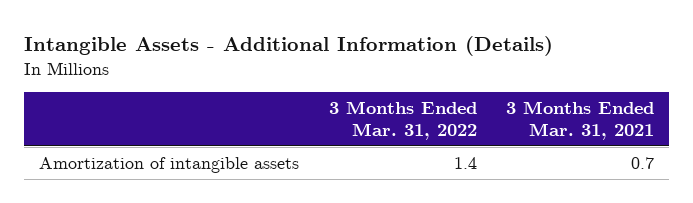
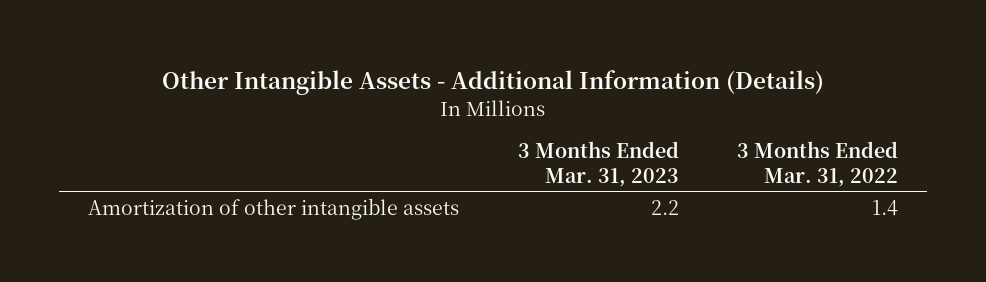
[24,36,554,57] Intangible Assets - Additional Information (Details) -> [162,70,825,96] Other Intangible Assets - Additional Information (Details)
[506,100,655,140] 3 Months Ended Mar. 31, 2021 -> none
none -> [517,140,679,187] 3 Months Ended Mar. 31, 2023
[39,156,300,173] Amortization of intangible assets -> [87,197,459,220] Amortization of other intangible assets

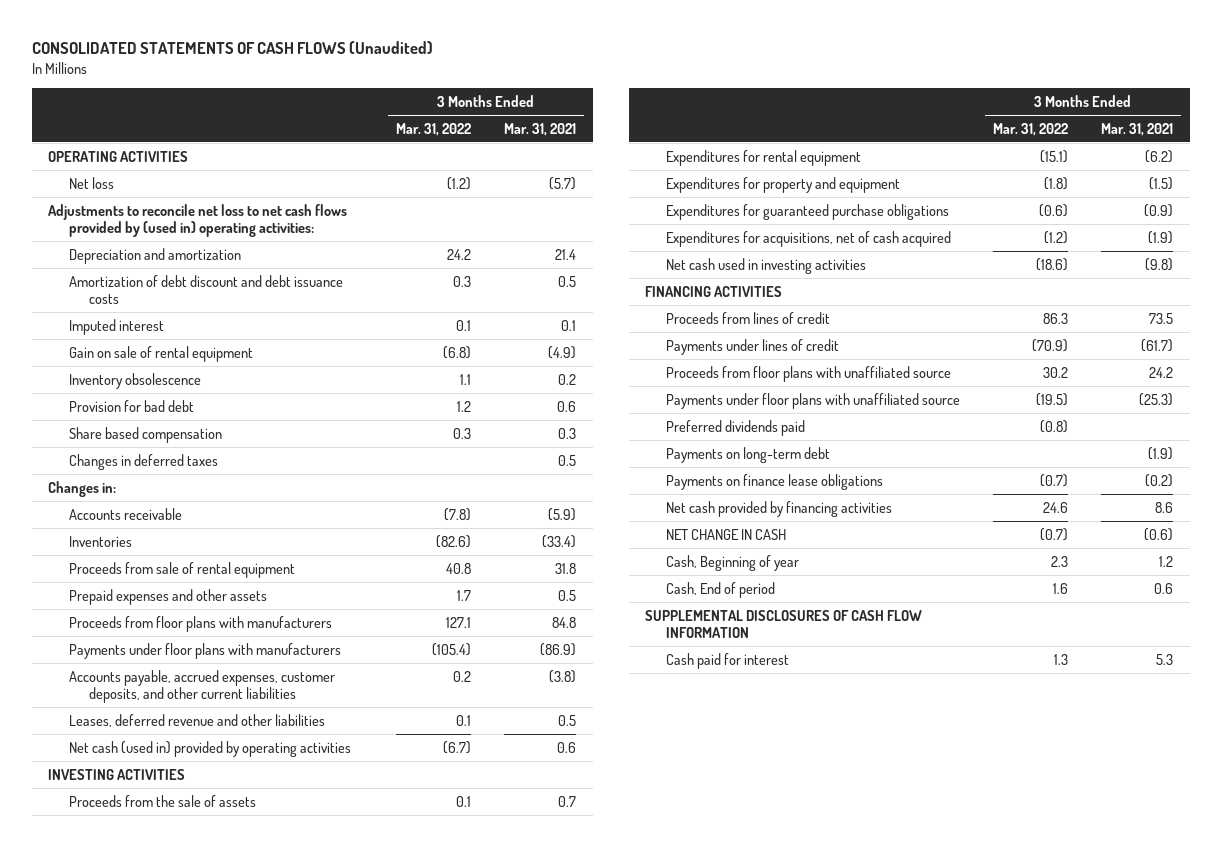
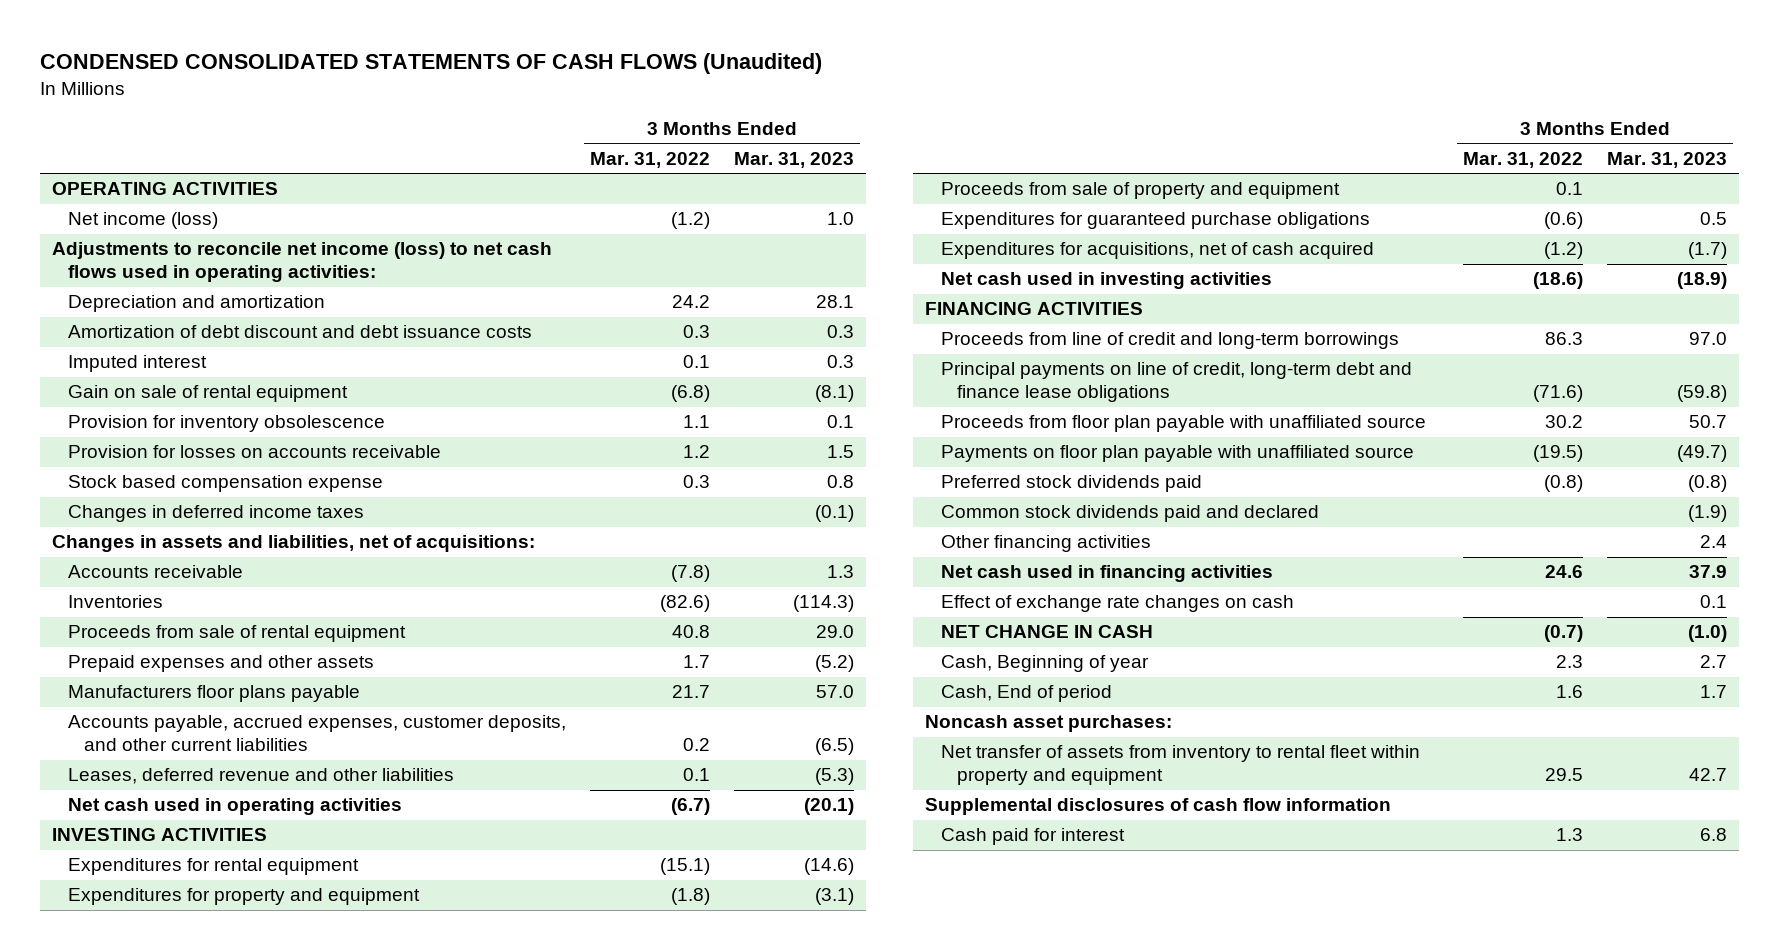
[31,41,433,55] CONSOLIDATED STATEMENTS OF CASH FLOWS (Unaudited) -> [39,53,822,75] CONDENSED CONSOLIDATED STATEMENTS OF CASH FLOWS (Unaudited)
[504,122,577,136] Mar. 31, 2021 -> none
none -> [733,151,854,168] Mar. 31, 2023
[68,176,114,189] Net loss -> [68,212,219,230] Net income (loss)
[48,203,348,237] Adjustments to reconcile net loss to net cash flows provided by (used in) operating activities: -> [51,242,552,283] Adjustments to reconcile net income (loss) to net cash flows used in operating activities:
[68,372,201,389] Inventory obsolescence -> [68,415,386,433] Provision for inventory obsolescence
[68,399,194,412] Provision for bad debt -> [68,445,442,459] Provision for losses on accounts receivable
[68,426,222,443] Share based compensation -> [68,475,384,493] Stock based compensation expense
[68,453,218,470] Changes in deferred taxes -> [68,505,365,523] Changes in deferred income taxes
[48,480,117,497] Changes in: -> [51,535,535,553] Changes in assets and liabilities, net of acquisitions:
[68,615,332,632] Proceeds from floor plans with manufacturers -> none
[68,642,341,659] Payments under floor plans with manufacturers -> none
none -> [68,685,361,703] Manufacturers floor plans payable
[68,740,351,757] Net cash (used in) provided by operating activities -> [68,798,403,816] Net cash used in operating activities
[68,794,256,807] Proceeds from the sale of assets -> none
none -> [940,182,1340,200] Proceeds from sale of property and equipment
[665,338,839,355] Payments under lines of credit -> none
[665,446,830,463] Payments on long-term debt -> none
[665,473,883,490] Payments on finance lease obligations -> none
[665,311,830,324] Proceeds from lines of credit -> [940,332,1399,350] Proceeds from line of credit and long-term borrowings
none -> [940,362,1412,403] Principal payments on line of credit, long-term debt and finance lease obligations
[665,365,951,382] Proceeds from floor plans with unaffiliated source -> [940,415,1426,433] Proceeds from floor plan payable with unaffiliated source
[665,392,960,409] Payments under floor plans with unaffiliated source -> [940,445,1414,463] Payments on floor plan payable with unaffiliated source
[665,419,805,436] Preferred dividends paid -> [940,475,1202,493] Preferred stock dividends paid
none -> [940,505,1319,523] Common stock dividends paid and declared
none -> [940,535,1151,553] Other financing activities
[665,500,892,517] Net cash provided by financing activities -> [940,565,1273,583] Net cash used in financing activities
none -> [940,595,1294,613] Effect of exchange rate changes on cash
none -> [924,715,1172,733] Noncash asset purchases:
none -> [940,745,1420,786] Net transfer of assets from inventory to rental fleet within property and equipment
[645,609,923,638] SUPPLEMENTAL DISCLOSURES OF CASH FLOW INFORMATION -> [924,798,1391,816] Supplemental disclosures of cash flow information

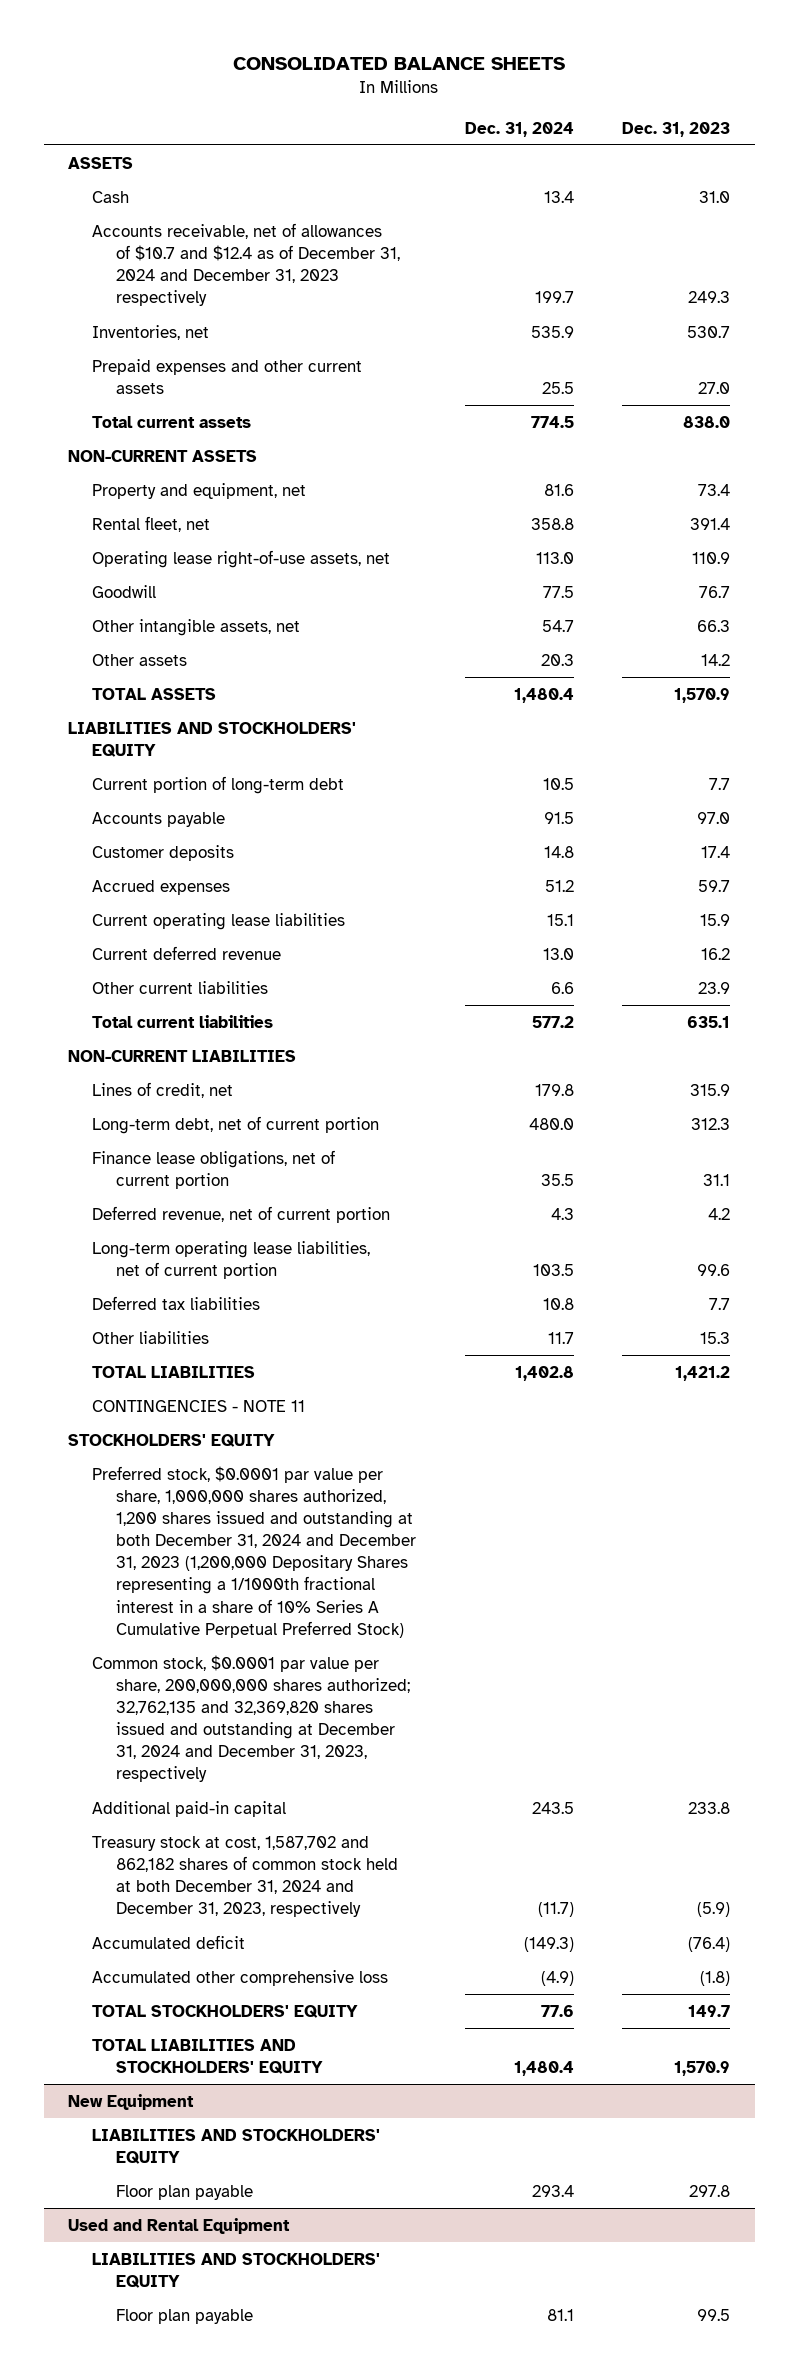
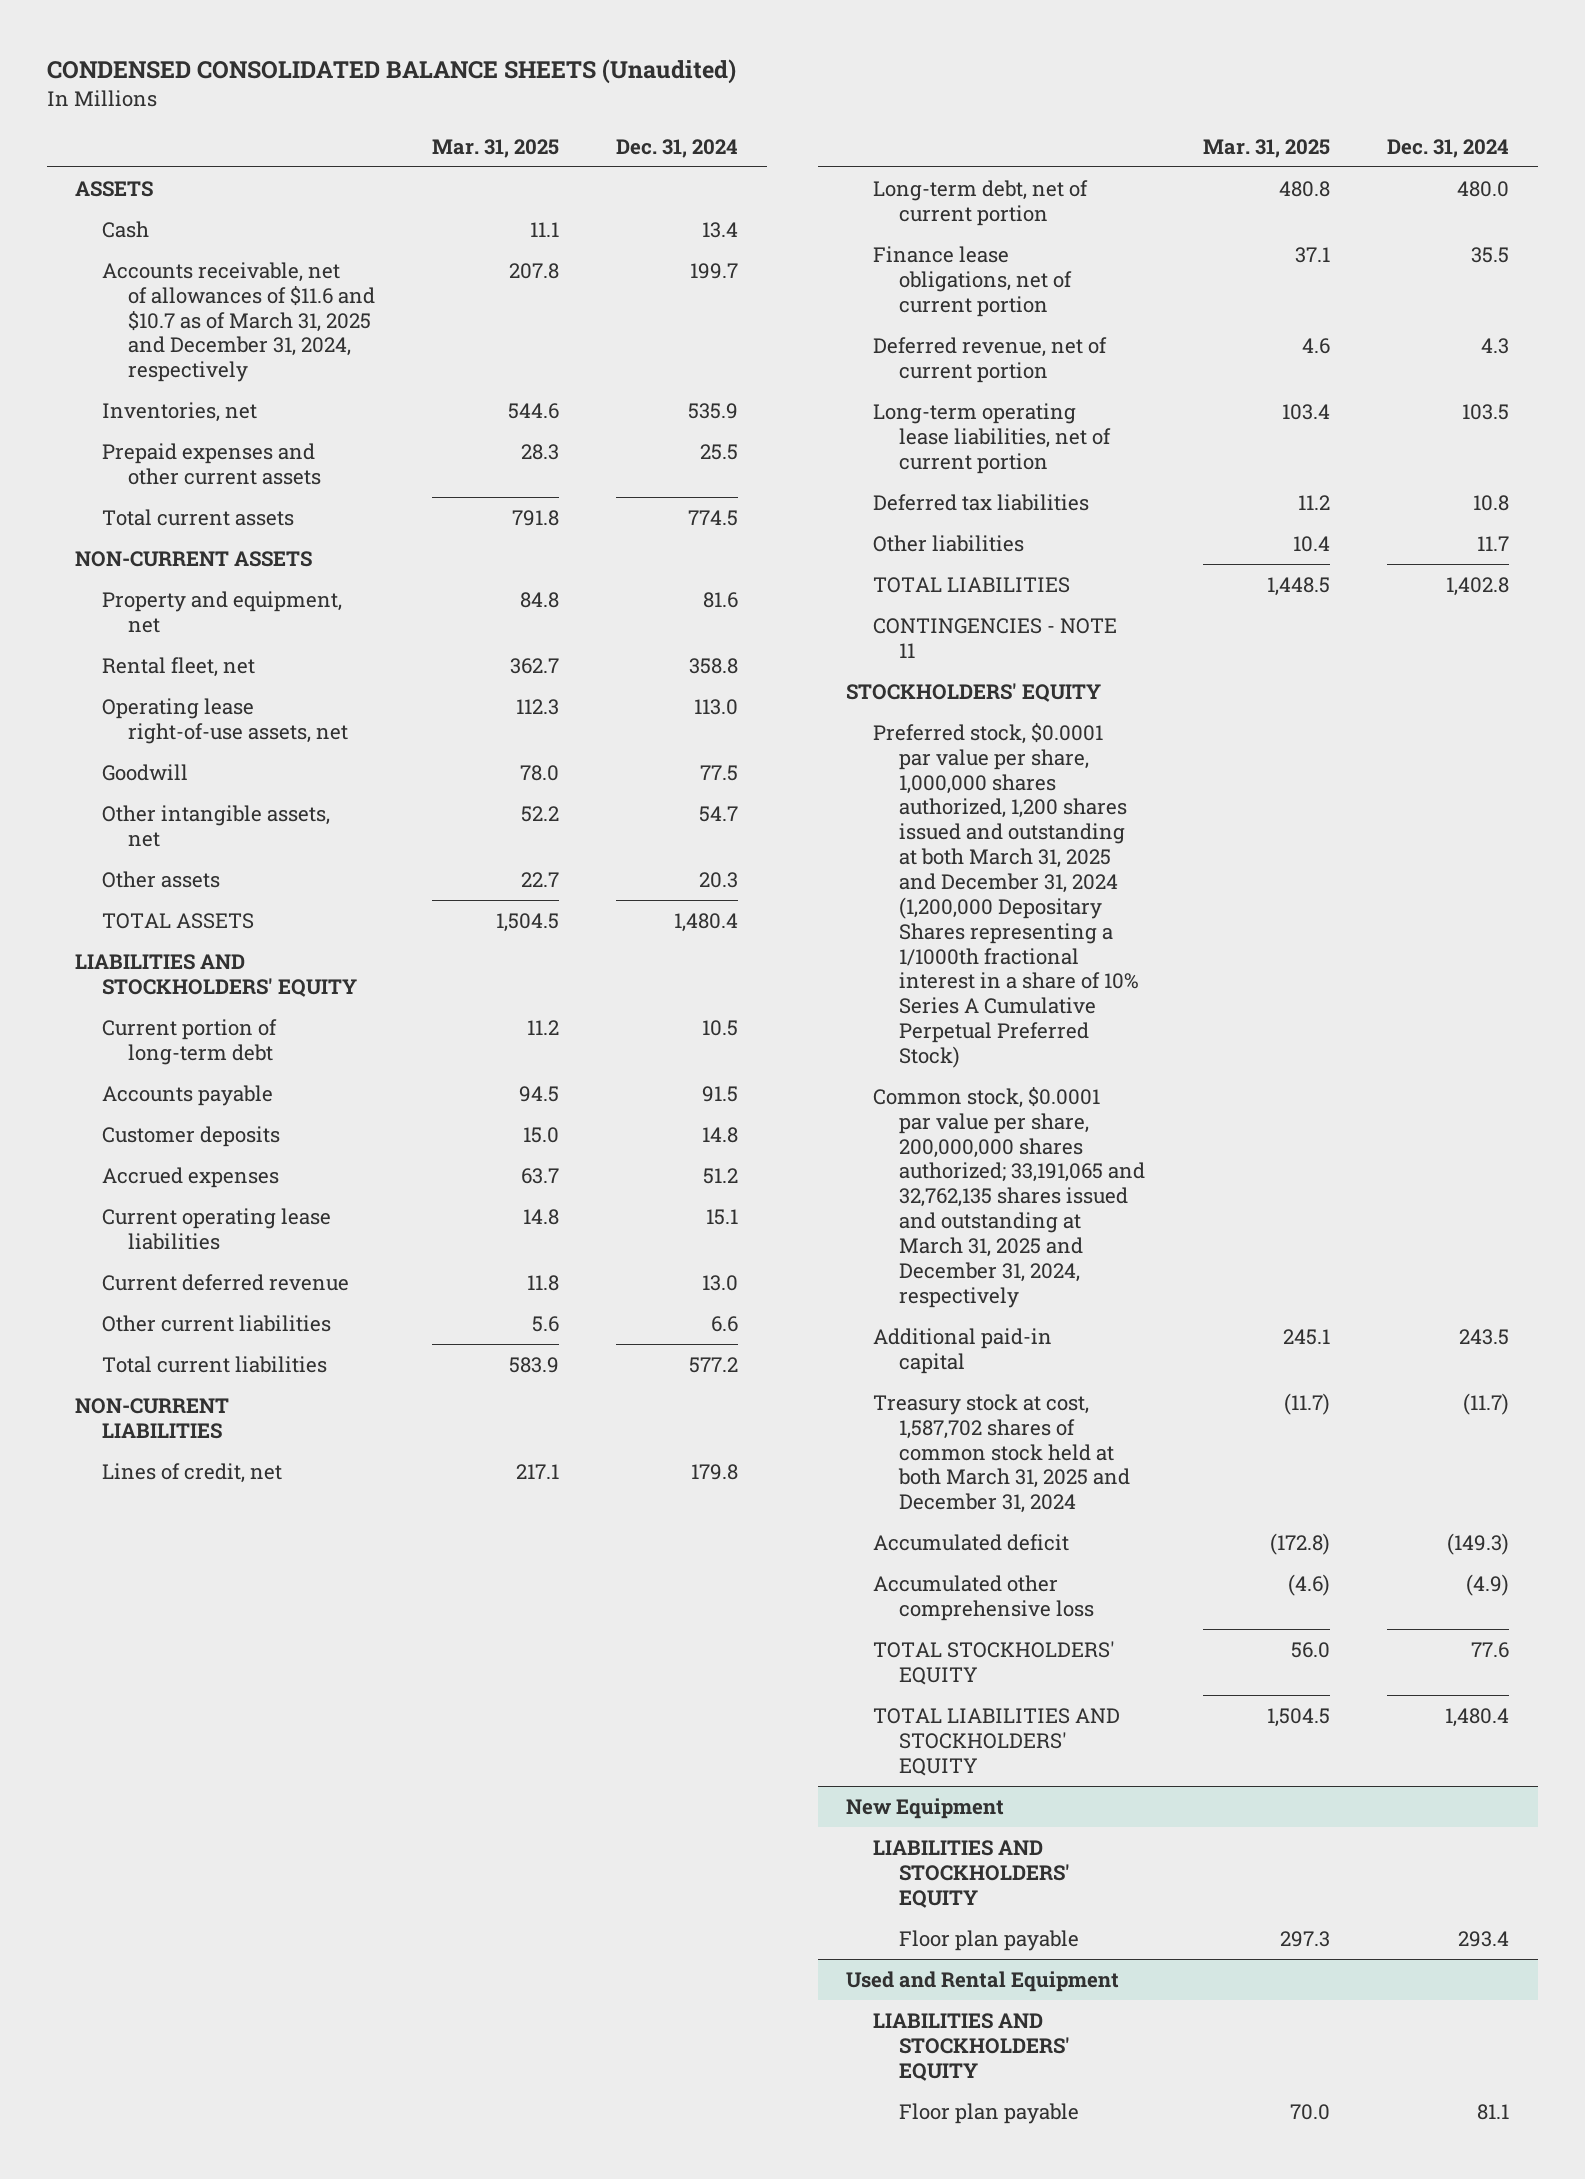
[233,57,566,71] CONSOLIDATED BALANCE SHEETS -> [46,59,736,85] CONDENSED CONSOLIDATED BALANCE SHEETS (Unaudited)
[622,121,731,137] Dec. 31, 2023 -> none
none -> [432,138,560,158] Mar. 31, 2025
[91,223,400,307] Accounts receivable, net of allowances of $10.7 and $12.4 as of December 31, 2024 and December 31, 2023 respectively -> [101,261,376,383] Accounts receivable, net of allowances of $11.6 and $10.7 as of March 31, 2025 and December 31, 2024, respectively
[91,1466,416,1638] Preferred stock, $0.0001 par value per share, 1,000,000 shares authorized, 1,200 shares issued and outstanding at both December 31, 2024 and December 31, 2023 (1,200,000 Depositary Shares representing a 1/1000th fractional interest in a share of 10% Series A Cumulative Perpetual Preferred Stock) -> [872,722,1140,1068] Preferred stock, $0.0001 par value per share, 1,000,000 shares authorized, 1,200 shares issued and outstanding at both March 31, 2025 and December 31, 2024 (1,200,000 Depositary Shares representing a 1/1000th fractional interest in a share of 10% Series A Cumulative Perpetual Preferred Stock)
[91,1655,410,1783] Common stock, $0.0001 par value per share, 200,000,000 shares authorized; 32,762,135 and 32,369,820 shares issued and outstanding at December 31, 2024 and December 31, 2023, respectively -> [872,1086,1146,1308] Common stock, $0.0001 par value per share, 200,000,000 shares authorized; 33,191,065 and 32,762,135 shares issued and outstanding at March 31, 2025 and December 31, 2024, respectively
[91,1836,398,1918] Treasury stock at cost, 1,587,702 and 862,182 shares of common stock held at both December 31, 2024 and December 31, 2023, respectively -> [872,1393,1131,1514] Treasury stock at cost, 1,587,702 shares of common stock held at both March 31, 2025 and December 31, 2024

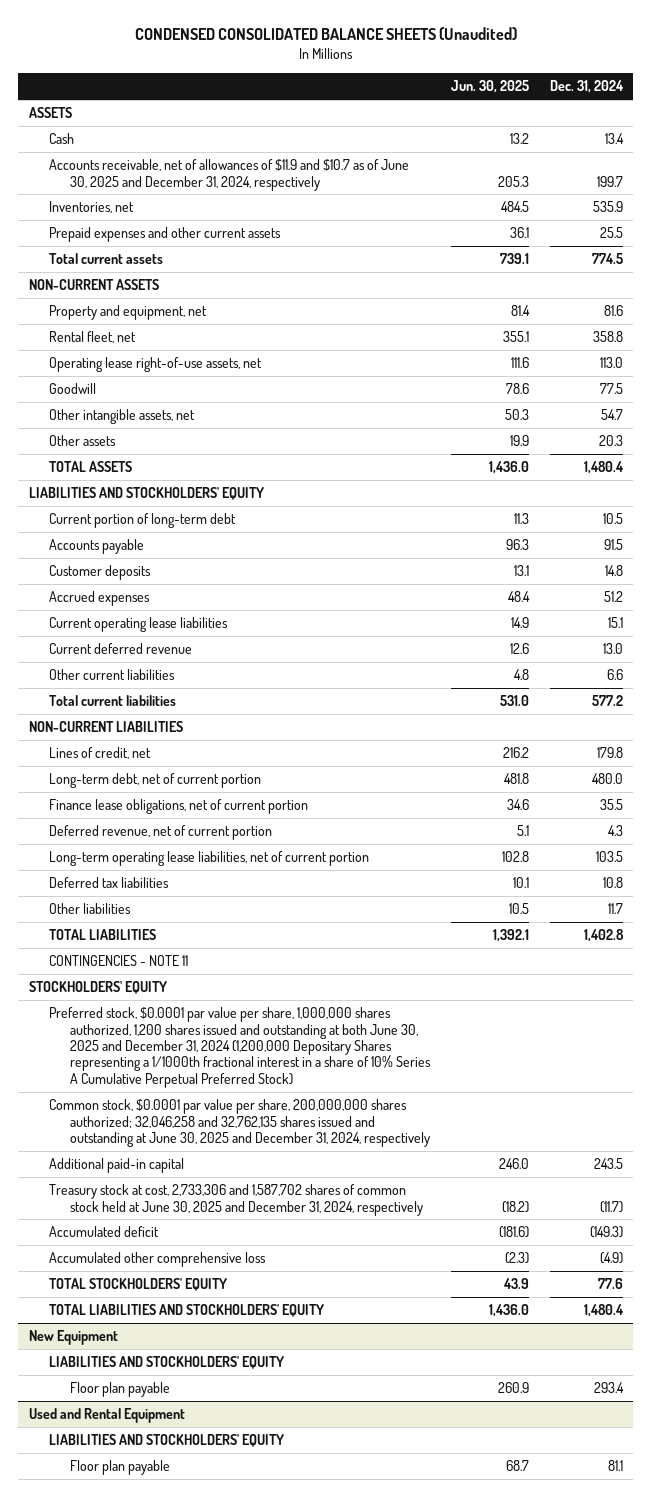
[432,138,560,158] Mar. 31, 2025 -> none
none -> [451,80,530,94] Jun. 30, 2025
[101,261,376,383] Accounts receivable, net of allowances of $11.6 and $10.7 as of March 31, 2025 and December 31, 2024, respectively -> [49,159,410,191] Accounts receivable, net of allowances of $11.9 and $10.7 as of June 30, 2025 and December 31, 2024, respectively
[872,722,1140,1068] Preferred stock, $0.0001 par value per share, 1,000,000 shares authorized, 1,200 shares issued and outstanding at both March 31, 2025 and December 31, 2024 (1,200,000 Depositary Shares representing a 1/1000th fractional interest in a share of 10% Series A Cumulative Perpetual Preferred Stock) -> [49,1007,432,1088] Preferred stock, $0.0001 par value per share, 1,000,000 shares authorized, 1,200 shares issued and outstanding at both June 30, 2025 and December 31, 2024 (1,200,000 Depositary Shares representing a 1/1000th fractional interest in a share of 10% Series A Cumulative Perpetual Preferred Stock)
[872,1086,1146,1308] Common stock, $0.0001 par value per share, 200,000,000 shares authorized; 33,191,065 and 32,762,135 shares issued and outstanding at March 31, 2025 and December 31, 2024, respectively -> [49,1099,431,1147] Common stock, $0.0001 par value per share, 200,000,000 shares authorized; 32,046,258 and 32,762,135 shares issued and outstanding at June 30, 2025 and December 31, 2024, respectively
[872,1393,1131,1514] Treasury stock at cost, 1,587,702 shares of common stock held at both March 31, 2025 and December 31, 2024 -> [49,1184,424,1216] Treasury stock at cost, 2,733,306 and 1,587,702 shares of common stock held at June 30, 2025 and December 31, 2024, respectively

